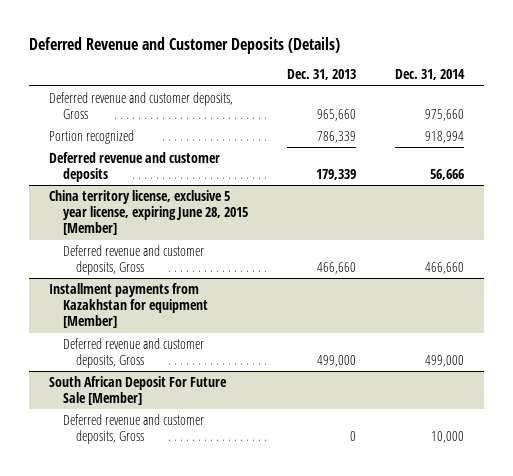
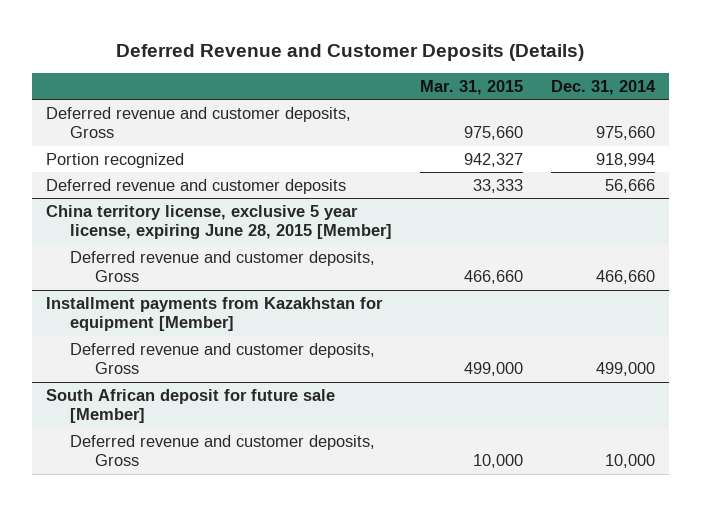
[286,69,356,81] Dec. 31, 2013 -> none
none -> [420,79,524,95] Mar. 31, 2015
[49,375,228,406] South African Deposit For Future Sale [Member] -> [45,388,335,424] South African deposit for future sale [Member]

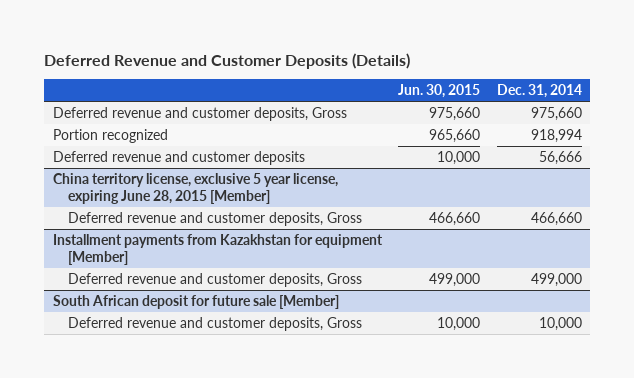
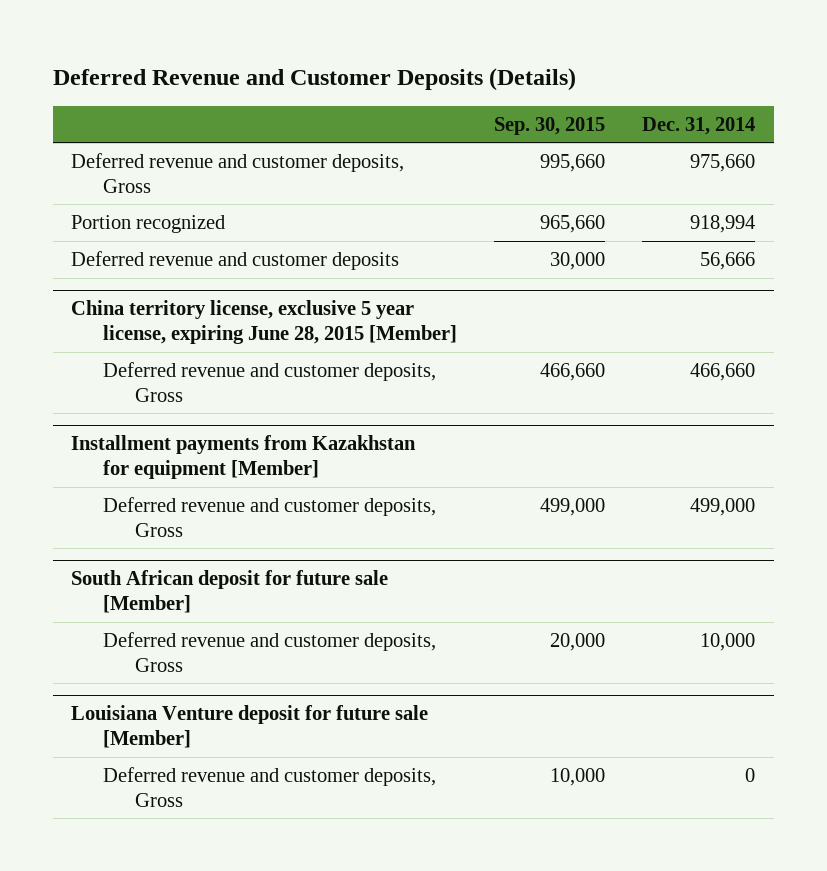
[398,84,481,99] Jun. 30, 2015 -> none
none -> [494,116,606,135] Sep. 30, 2015
none -> [71,705,429,749] Louisiana Venture deposit for future sale [Member]
none -> [103,766,437,807] Deferred revenue and customer deposits, Gross

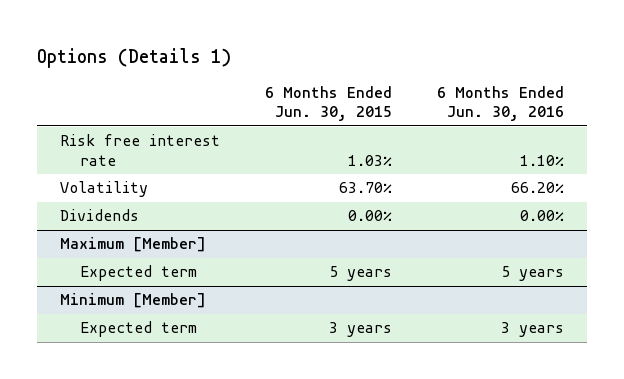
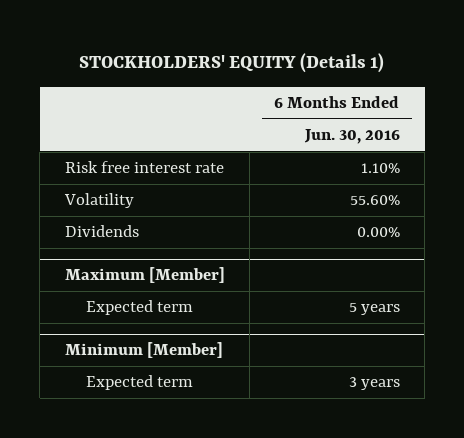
[37,47,232,68] Options (Details 1) -> [79,53,385,74] STOCKHOLDERS' EQUITY (Details 1)
[265,86,393,122] 6 Months Ended Jun. 30, 2015 -> none
[511,182,565,194] 66.20% -> [349,195,400,206] 55.60%

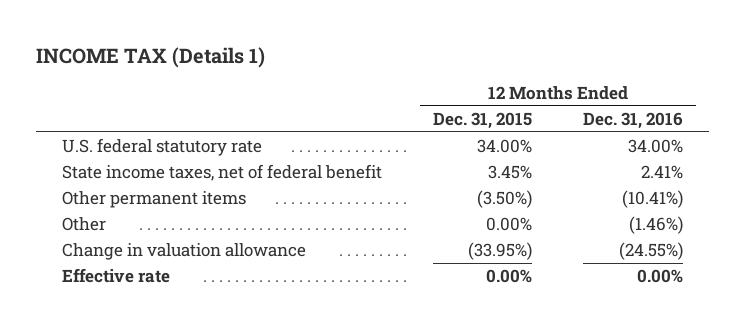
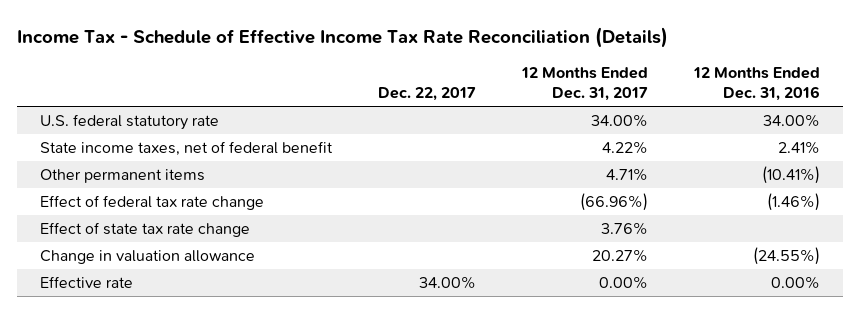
[36,46,266,68] INCOME TAX (Details 1) -> [17,26,669,48] Income Tax - Schedule of Effective Income Tax Rate Reconciliation (Details)
[432,111,532,129] Dec. 31, 2015 -> none
none -> [378,86,477,101] Dec. 22, 2017
none -> [521,66,649,101] 12 Months Ended Dec. 31, 2017
[61,217,106,232] Other -> [40,195,265,211] Effect of federal tax rate change
none -> [40,222,251,238] Effect of state tax rate change

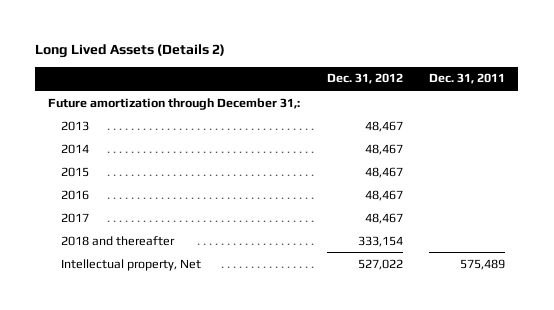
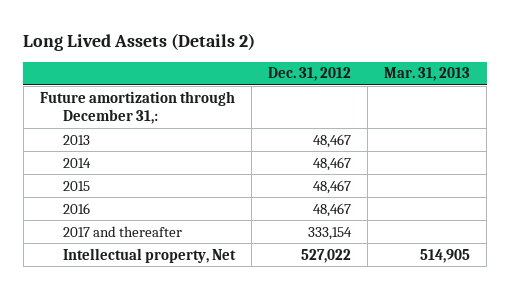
[429,73,506,85] Dec. 31, 2011 -> none
none -> [384,67,471,82] Mar. 31, 2013
[61,235,176,246] 2018 and thereafter -> none
[61,212,90,223] 2017 -> [62,225,182,237] 2017 and thereafter
[364,212,403,224] 48,467 -> [308,226,353,240] 333,154

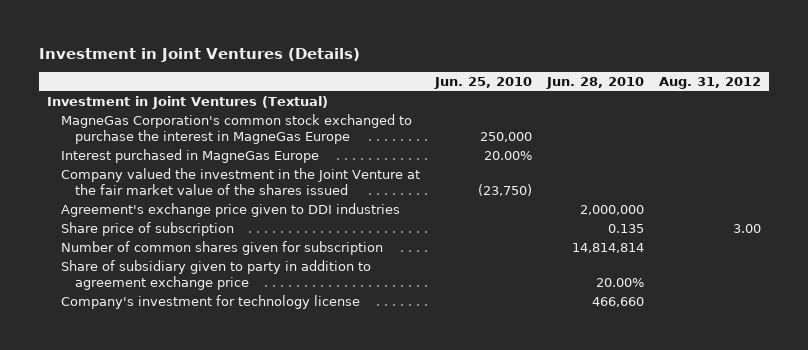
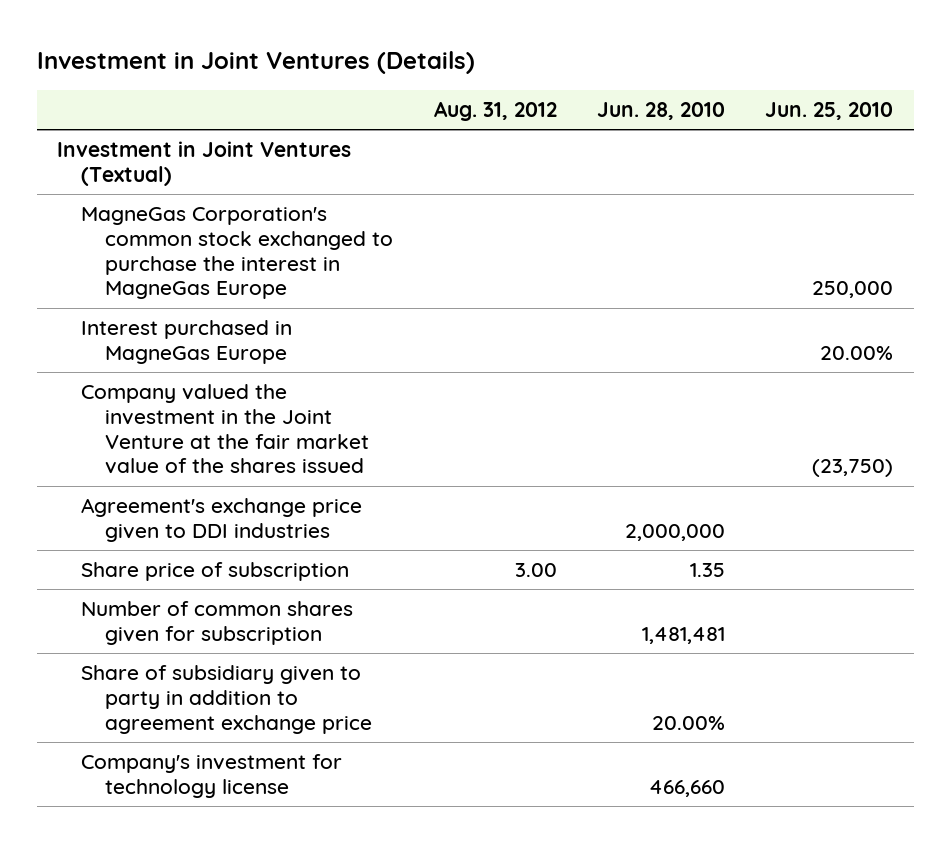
[608,224,645,234] 0.135 -> [690,563,726,578] 1.35
[572,243,645,254] 14,814,814 -> [642,626,726,644] 1,481,481

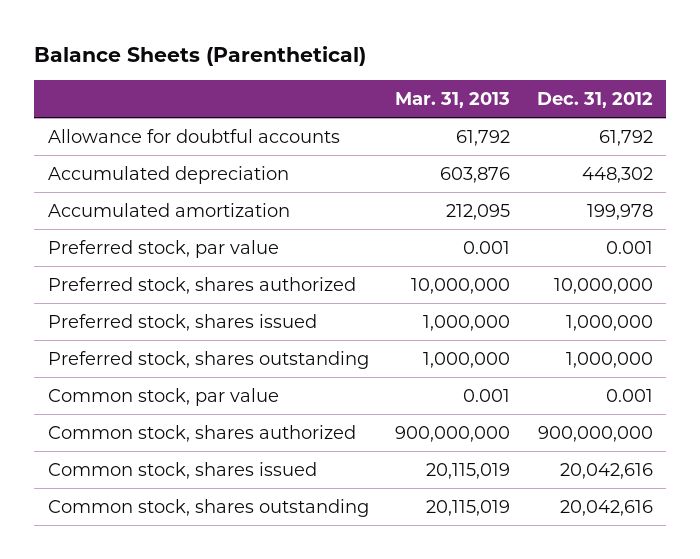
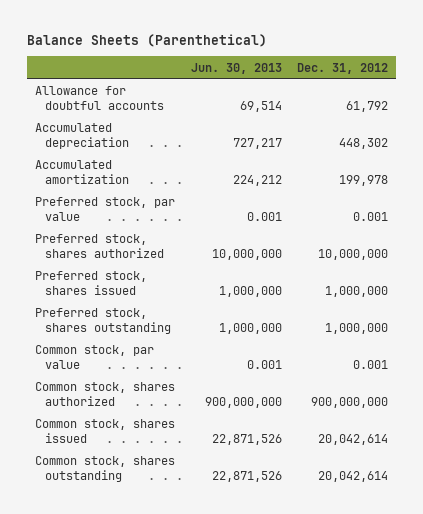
[395,92,511,109] Mar. 31, 2013 -> none
none -> [190,62,282,74] Jun. 30, 2013
[559,462,653,479] 20,042,616 -> [318,434,389,446] 20,042,614
[559,499,653,516] 20,042,616 -> [318,471,389,483] 20,042,614

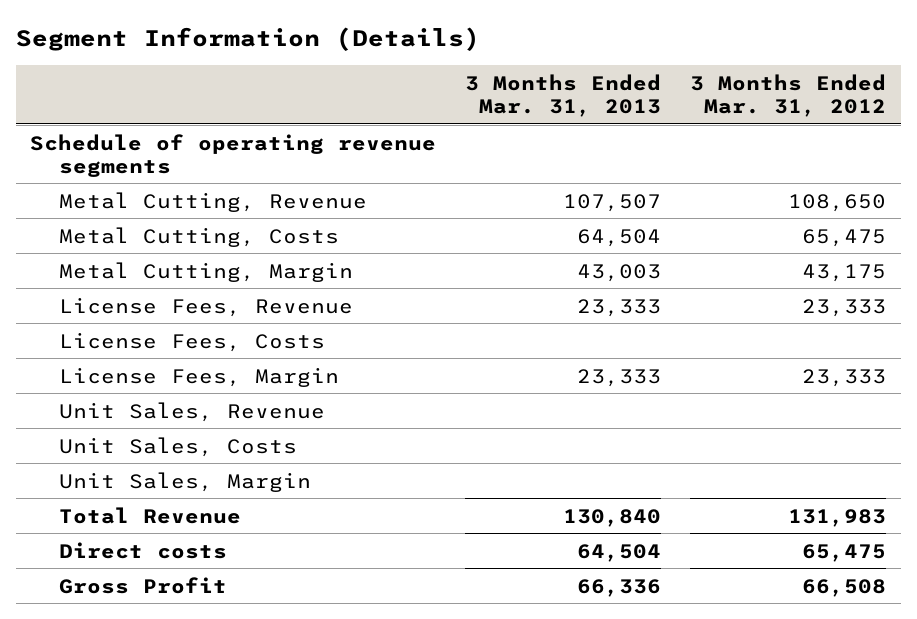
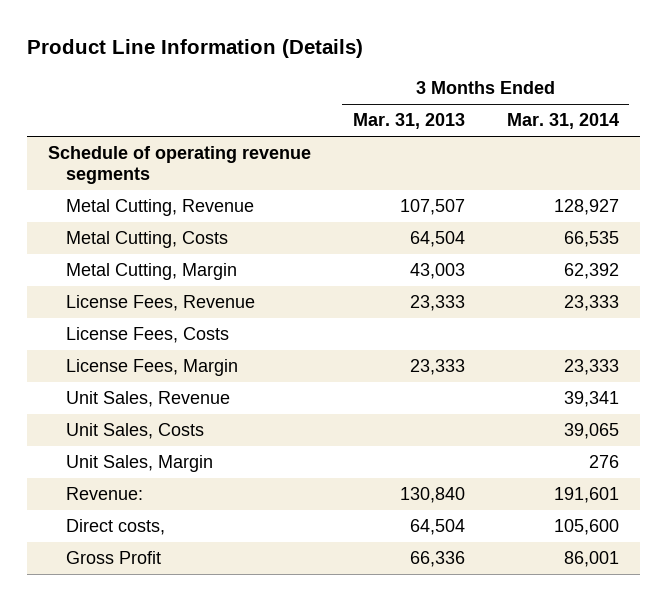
[15,26,480,51] Segment Information (Details) -> [26,39,363,59] Product Line Information (Details)
[690,73,887,117] 3 Months Ended Mar. 31, 2012 -> none
none -> [506,113,619,130] Mar. 31, 2014
[58,506,241,524] Total Revenue -> [65,487,143,501] Revenue:
[58,541,227,559] Direct costs -> [65,519,165,536] Direct costs,

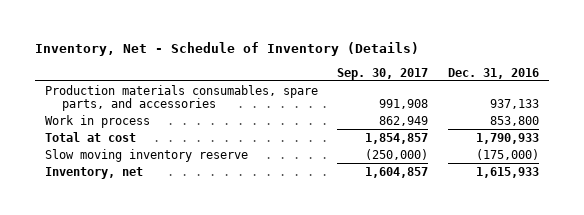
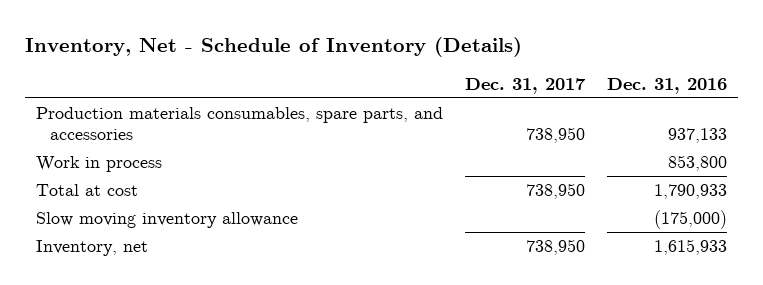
[337,67,429,80] Sep. 30, 2017 -> none
none -> [465,77,587,94] Dec. 31, 2017
[44,148,248,162] Slow moving inventory reserve -> [36,212,299,229] Slow moving inventory allowance

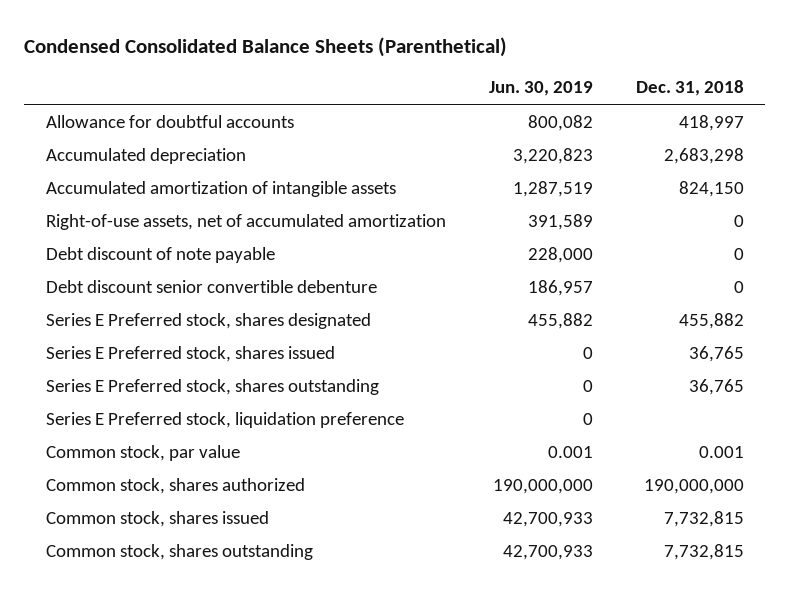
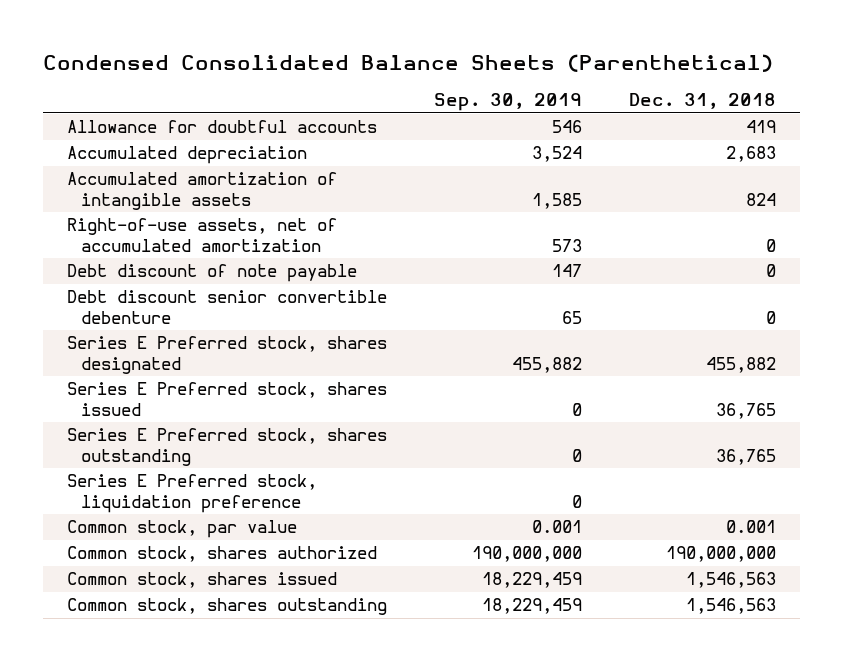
[488,81,593,97] Jun. 30, 2019 -> none
none -> [434,93,583,112] Sep. 30, 2019
[678,114,744,131] 418,997 -> [746,120,777,134] 419
[663,147,744,164] 2,683,298 -> [726,146,777,163] 2,683
[678,180,744,197] 824,150 -> [746,192,777,206] 824
[663,510,744,527] 7,732,815 -> [686,572,777,589] 1,546,563
[663,543,744,560] 7,732,815 -> [686,598,777,615] 1,546,563

